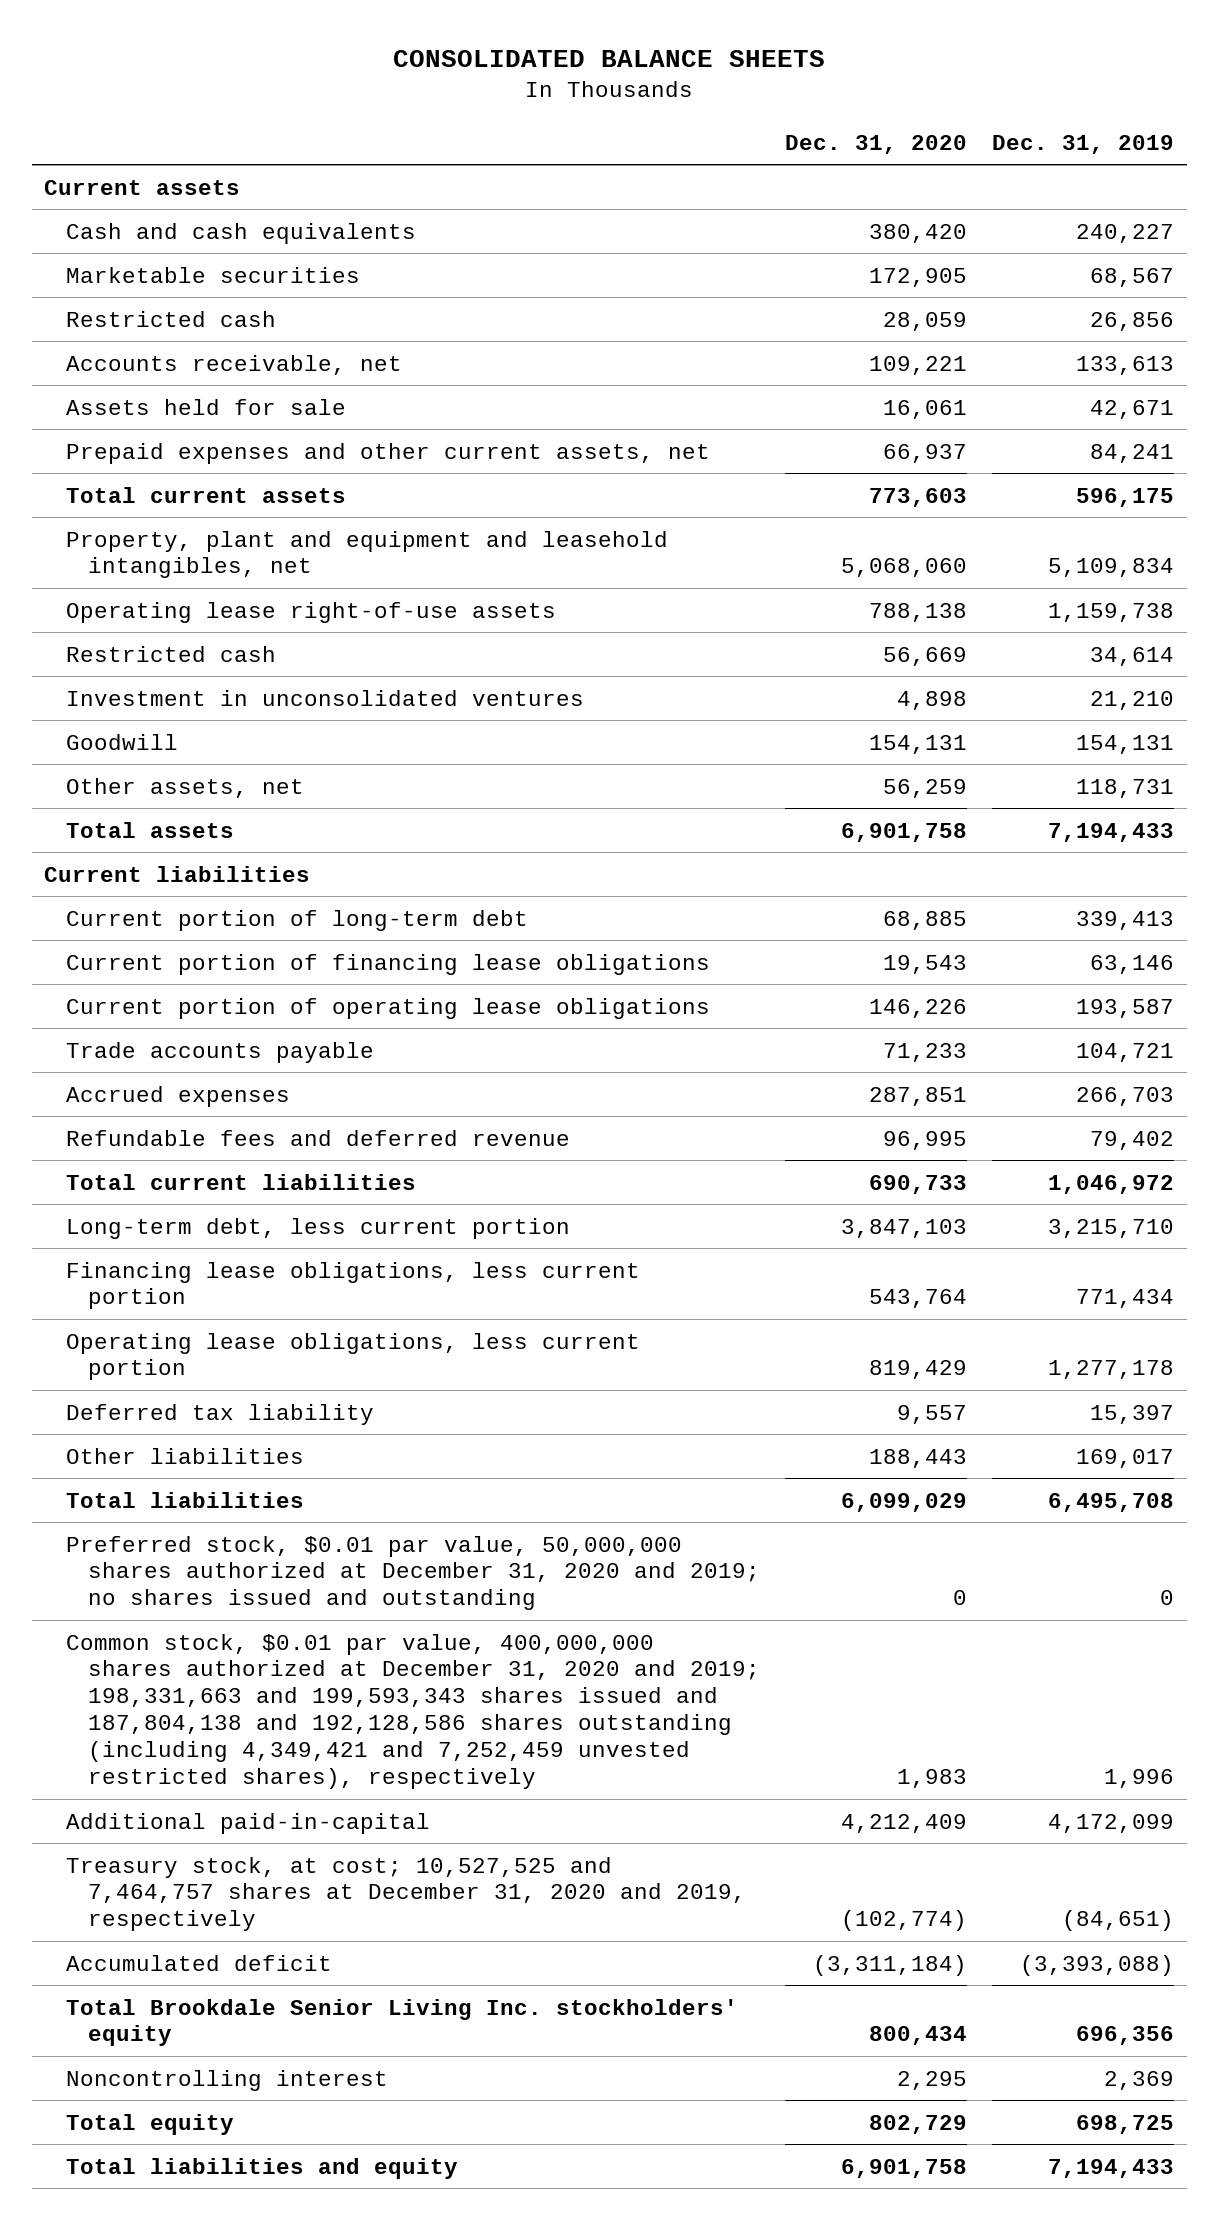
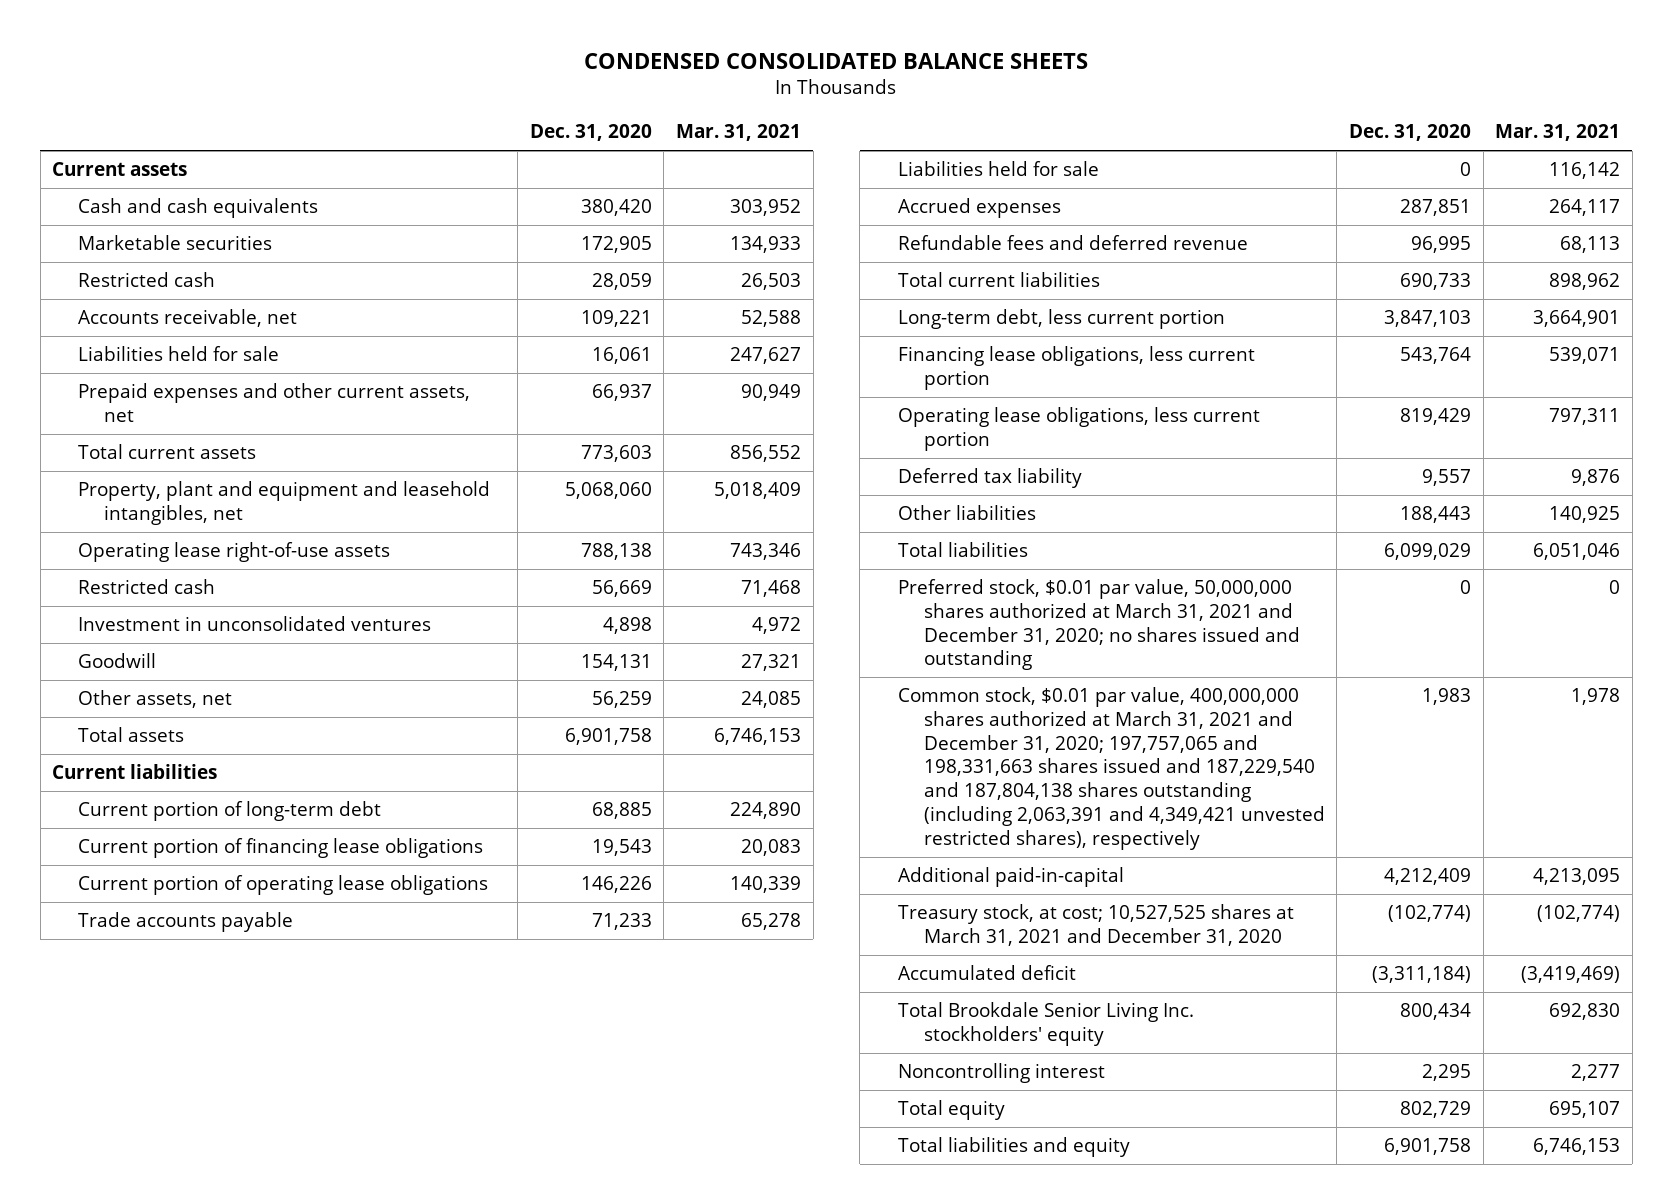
[393,49,826,67] CONSOLIDATED BALANCE SHEETS -> [584,53,1089,70] CONDENSED CONSOLIDATED BALANCE SHEETS
[992,134,1175,154] Dec. 31, 2019 -> none
none -> [675,124,801,142] Mar. 31, 2021
[66,398,347,415] Assets held for sale -> [78,346,280,362] Liabilities held for sale
none -> [897,161,1099,177] Liabilities held for sale
[66,1535,760,1611] Preferred stock, $0.01 par value, 50,000,000 shares authorized at December 31, 2020 and 2019; no shares issued and outstanding -> [897,579,1300,671] Preferred stock, $0.01 par value, 50,000,000 shares authorized at March 31, 2021 and December 31, 2020; no shares issued and outstanding
[66,1633,760,1790] Common stock, $0.01 par value, 400,000,000 shares authorized at December 31, 2020 and 2019; 198,331,663 and 199,593,343 shares issued and 187,804,138 and 192,128,586 shares outstanding (including 4,349,421 and 7,252,459 unvested restricted shares), respectively -> [897,687,1325,850] Common stock, $0.01 par value, 400,000,000 shares authorized at March 31, 2021 and December 31, 2020; 197,757,065 and 198,331,663 shares issued and 187,229,540 and 187,804,138 shares outstanding (including 2,063,391 and 4,349,421 unvested restricted shares), respectively
[66,1856,746,1932] Treasury stock, at cost; 10,527,525 and 7,464,757 shares at December 31, 2020 and 2019, respectively -> [897,904,1294,946] Treasury stock, at cost; 10,527,525 shares at March 31, 2021 and December 31, 2020

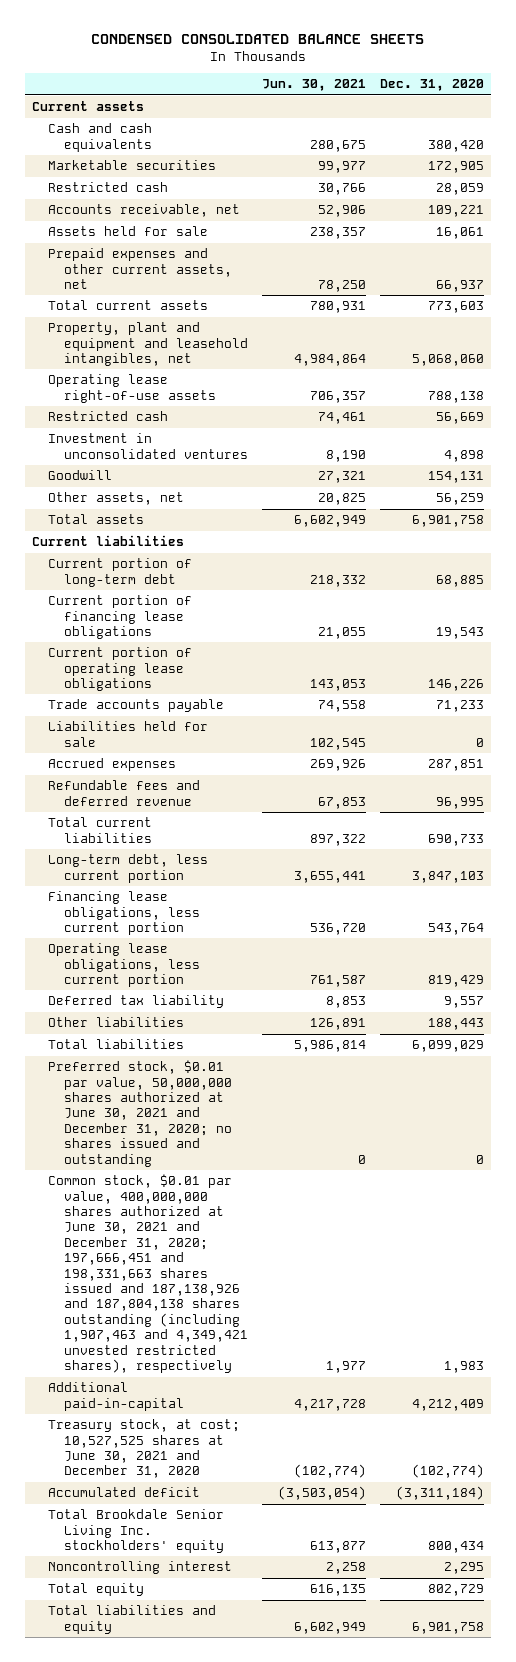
[675,124,801,142] Mar. 31, 2021 -> none
none -> [262,79,367,92] Jun. 30, 2021
[78,346,280,362] Liabilities held for sale -> [47,226,208,237] Assets held for sale
[897,579,1300,671] Preferred stock, $0.01 par value, 50,000,000 shares authorized at March 31, 2021 and December 31, 2020; no shares issued and outstanding -> [47,1060,233,1167] Preferred stock, $0.01 par value, 50,000,000 shares authorized at June 30, 2021 and December 31, 2020; no shares issued and outstanding
[897,687,1325,850] Common stock, $0.01 par value, 400,000,000 shares authorized at March 31, 2021 and December 31, 2020; 197,757,065 and 198,331,663 shares issued and 187,229,540 and 187,804,138 shares outstanding (including 2,063,391 and 4,349,421 unvested restricted shares), respectively -> [47,1174,249,1374] Common stock, $0.01 par value, 400,000,000 shares authorized at June 30, 2021 and December 31, 2020; 197,666,451 and 198,331,663 shares issued and 187,138,926 and 187,804,138 shares outstanding (including 1,907,463 and 4,349,421 unvested restricted shares), respectively
[897,904,1294,946] Treasury stock, at cost; 10,527,525 shares at March 31, 2021 and December 31, 2020 -> [47,1419,240,1479] Treasury stock, at cost; 10,527,525 shares at June 30, 2021 and December 31, 2020

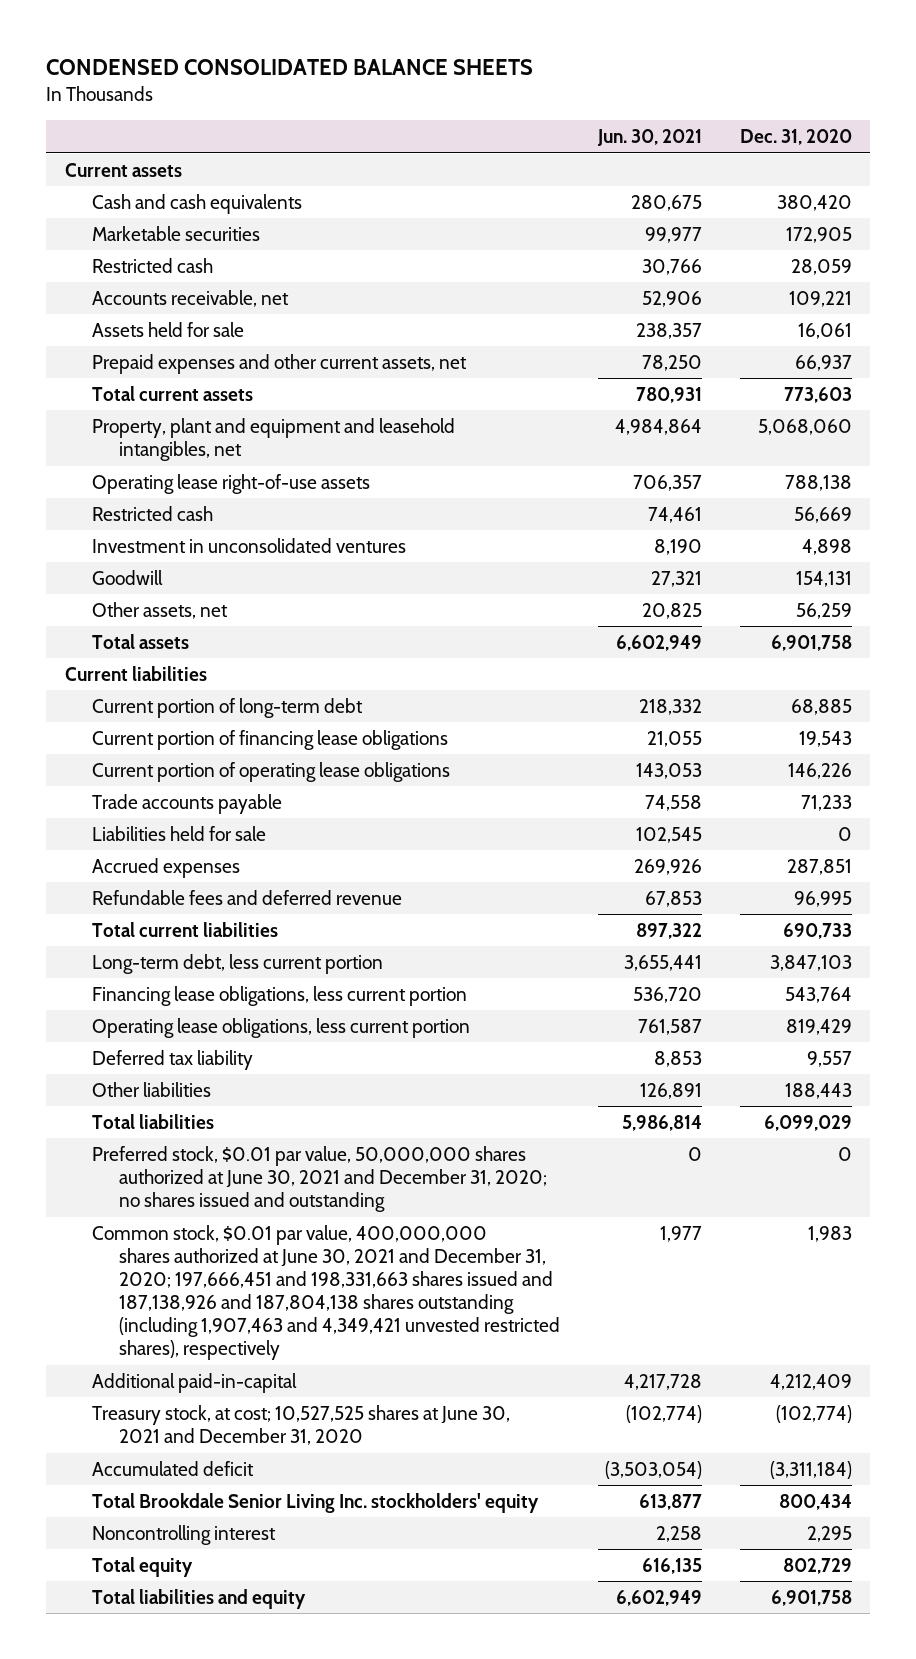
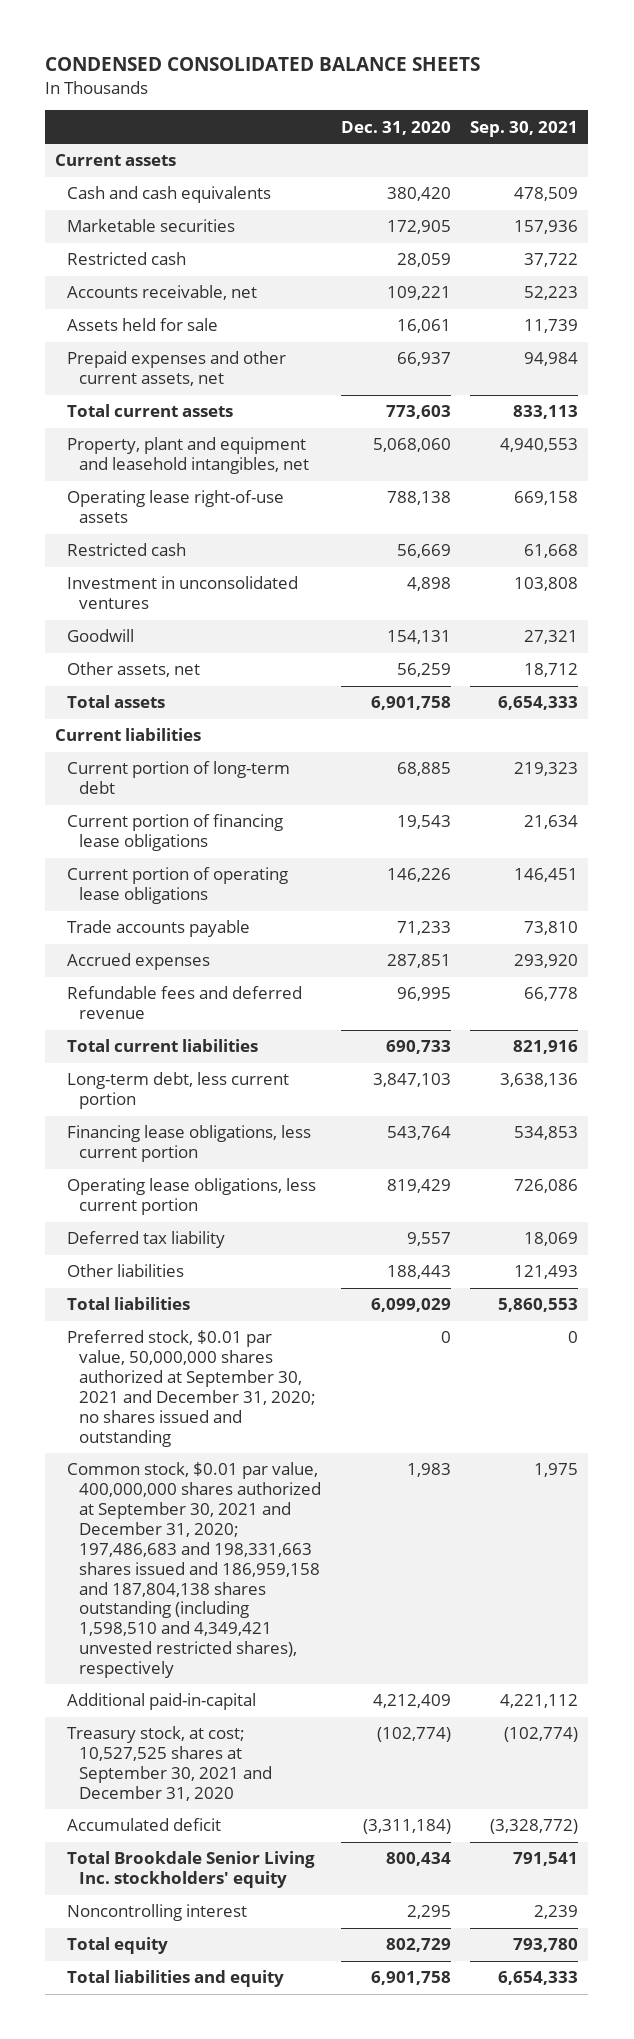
[596,129,702,147] Jun. 30, 2021 -> none
none -> [470,120,579,137] Sep. 30, 2021
[91,825,266,841] Liabilities held for sale -> none
[91,1145,548,1213] Preferred stock, $0.01 par value, 50,000,000 shares authorized at June 30, 2021 and December 31, 2020; no shares issued and outstanding -> [66,1330,316,1447] Preferred stock, $0.01 par value, 50,000,000 shares authorized at September 30, 2021 and December 31, 2020; no shares issued and outstanding
[91,1224,561,1361] Common stock, $0.01 par value, 400,000,000 shares authorized at June 30, 2021 and December 31, 2020; 197,666,451 and 198,331,663 shares issued and 187,138,926 and 187,804,138 shares outstanding (including 1,907,463 and 4,349,421 unvested restricted shares), respectively -> [66,1462,321,1679] Common stock, $0.01 par value, 400,000,000 shares authorized at September 30, 2021 and December 31, 2020; 197,486,683 and 198,331,663 shares issued and 186,959,158 and 187,804,138 shares outstanding (including 1,598,510 and 4,349,421 unvested restricted shares), respectively
[91,1404,510,1446] Treasury stock, at cost; 10,527,525 shares at June 30, 2021 and December 31, 2020 -> [66,1726,272,1801] Treasury stock, at cost; 10,527,525 shares at September 30, 2021 and December 31, 2020

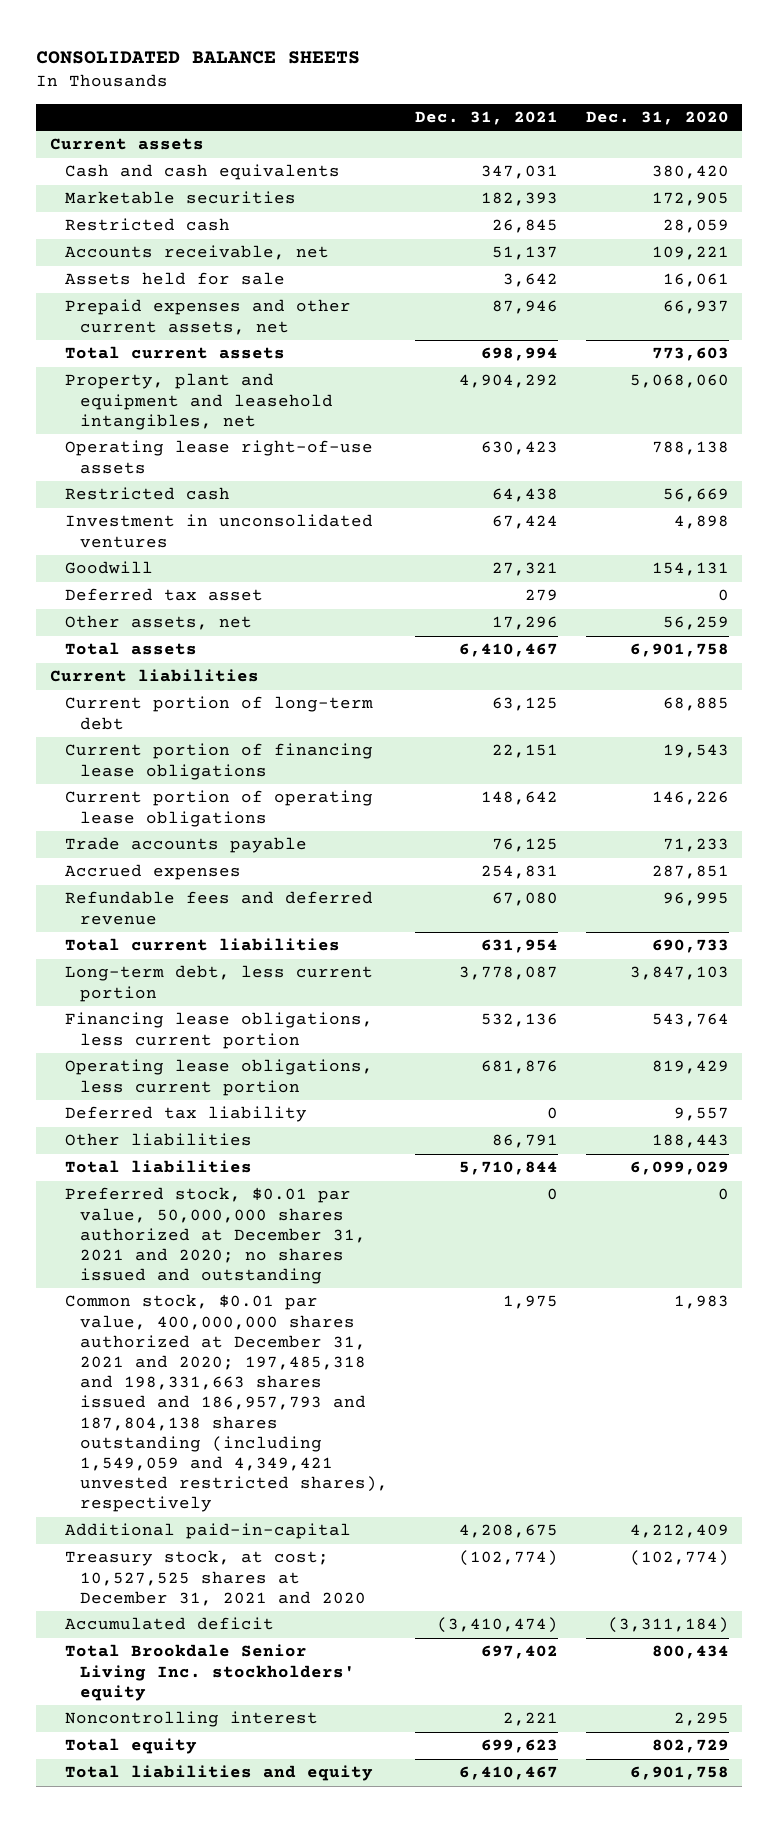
[45,57,481,72] CONDENSED CONSOLIDATED BALANCE SHEETS -> [36,50,361,64] CONSOLIDATED BALANCE SHEETS
[470,120,579,137] Sep. 30, 2021 -> none
none -> [415,110,559,125] Dec. 31, 2021
none -> [64,588,263,602] Deferred tax asset
[66,1330,316,1447] Preferred stock, $0.01 par value, 50,000,000 shares authorized at September 30, 2021 and December 31, 2020; no shares issued and outstanding -> [64,1187,367,1285] Preferred stock, $0.01 par value, 50,000,000 shares authorized at December 31, 2021 and 2020; no shares issued and outstanding
[66,1462,321,1679] Common stock, $0.01 par value, 400,000,000 shares authorized at September 30, 2021 and December 31, 2020; 197,486,683 and 198,331,663 shares issued and 186,959,158 and 187,804,138 shares outstanding (including 1,598,510 and 4,349,421 unvested restricted shares), respectively -> [64,1294,389,1513] Common stock, $0.01 par value, 400,000,000 shares authorized at December 31, 2021 and 2020; 197,485,318 and 198,331,663 shares issued and 186,957,793 and 187,804,138 shares outstanding (including 1,549,059 and 4,349,421 unvested restricted shares), respectively
[66,1726,272,1801] Treasury stock, at cost; 10,527,525 shares at September 30, 2021 and December 31, 2020 -> [64,1550,367,1606] Treasury stock, at cost; 10,527,525 shares at December 31, 2021 and 2020

